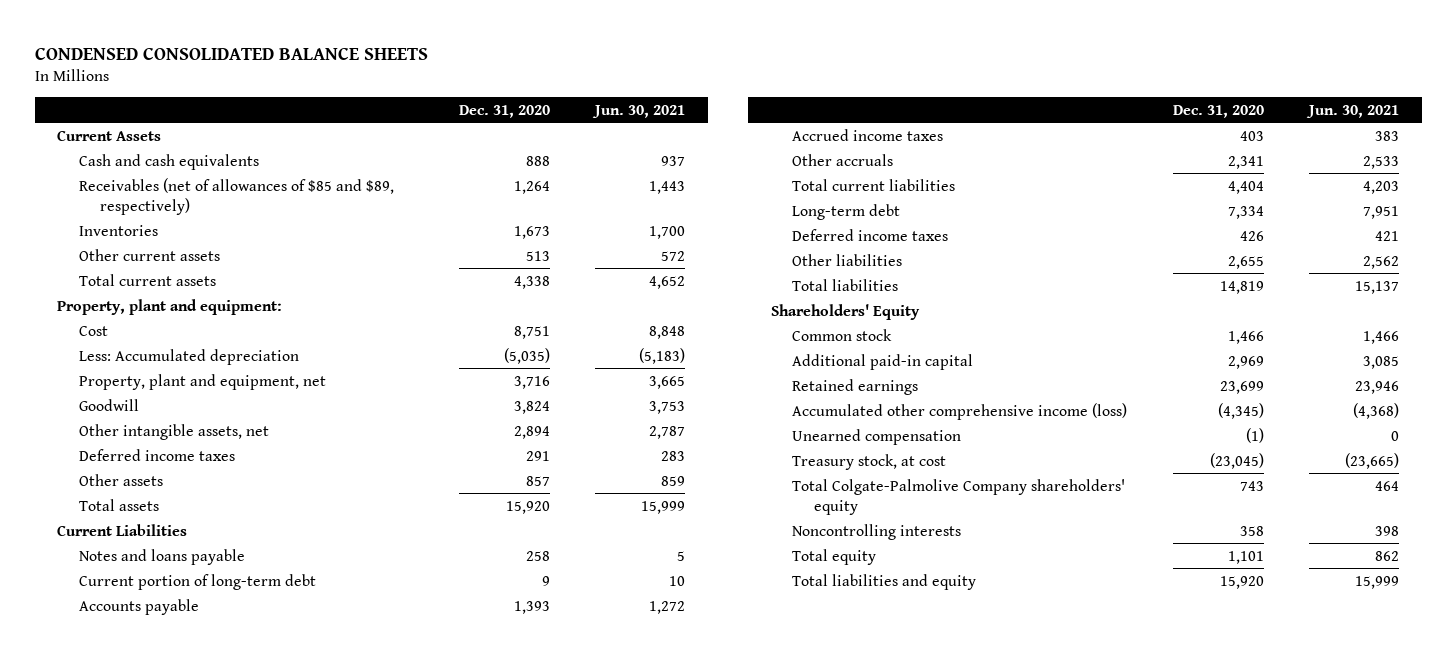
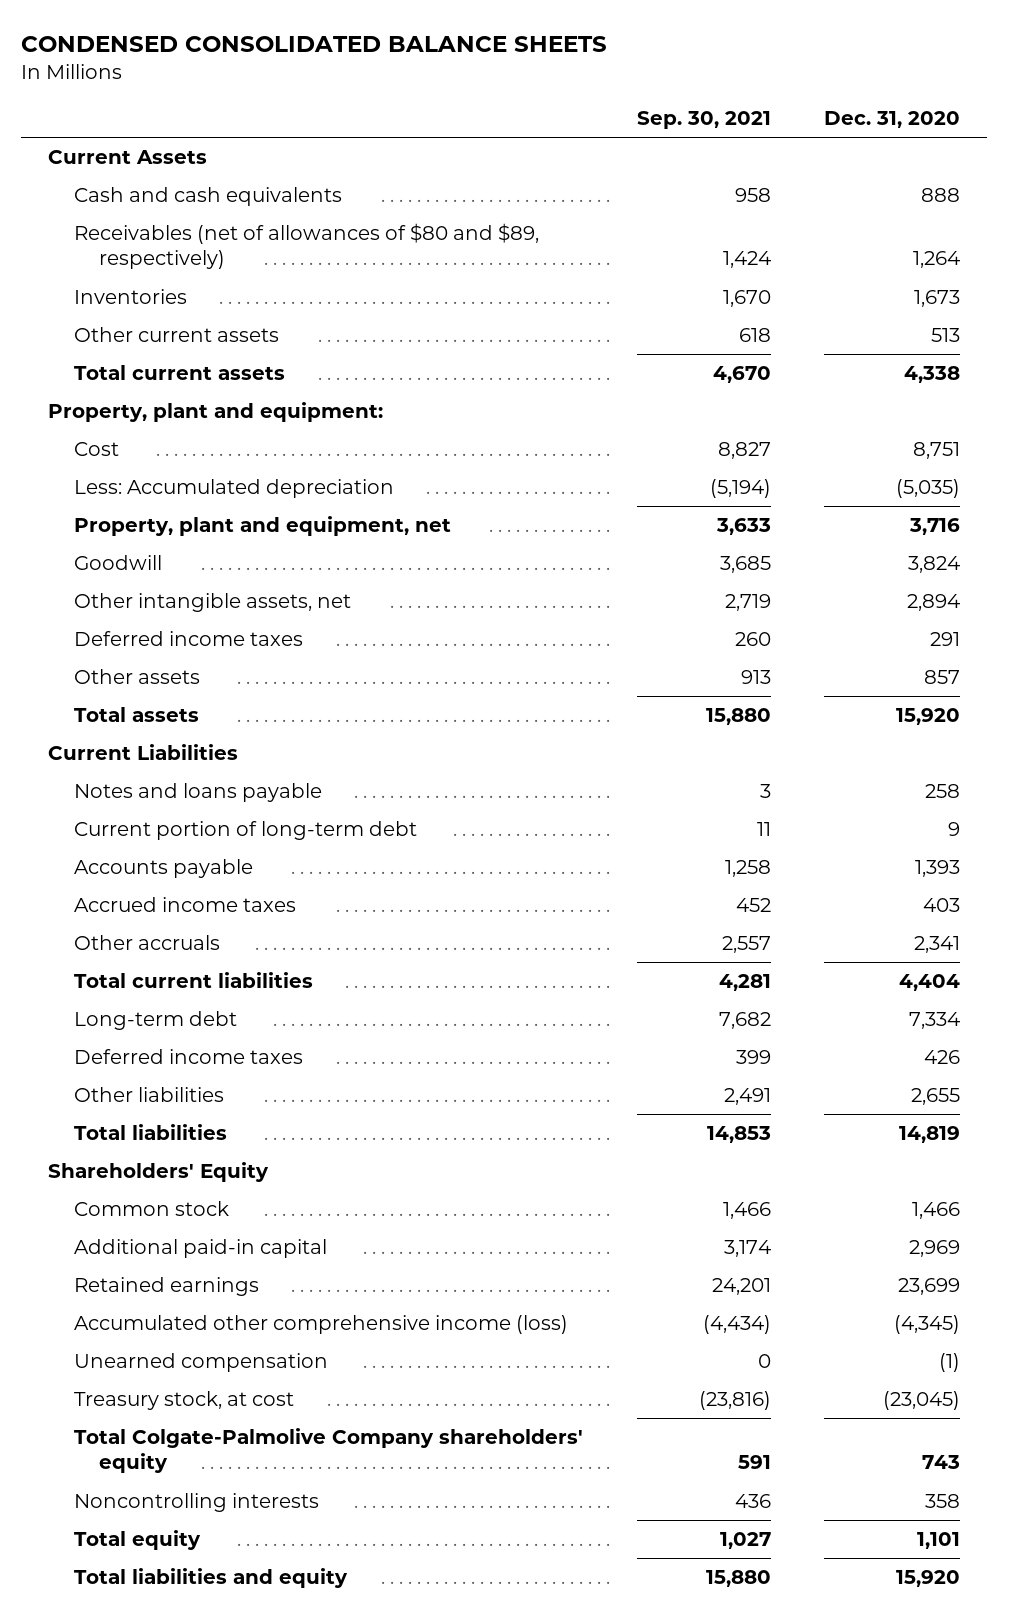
[592,104,686,118] Jun. 30, 2021 -> none
none -> [636,110,771,129] Sep. 30, 2021
[78,177,394,215] Receivables (net of allowances of $85 and $89, respectively) -> [73,222,539,270] Receivables (net of allowances of $80 and $89, respectively)

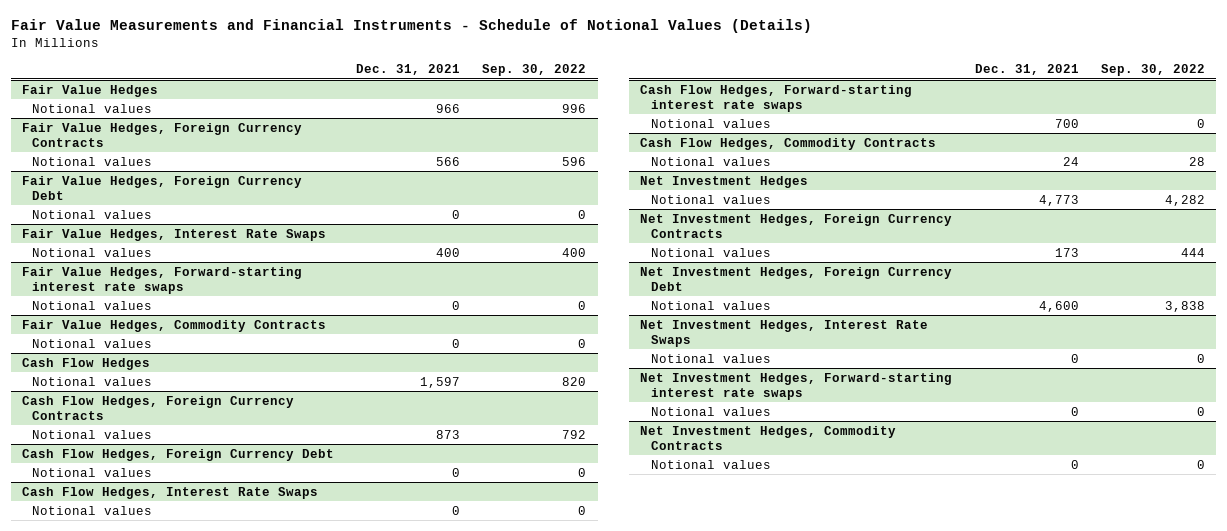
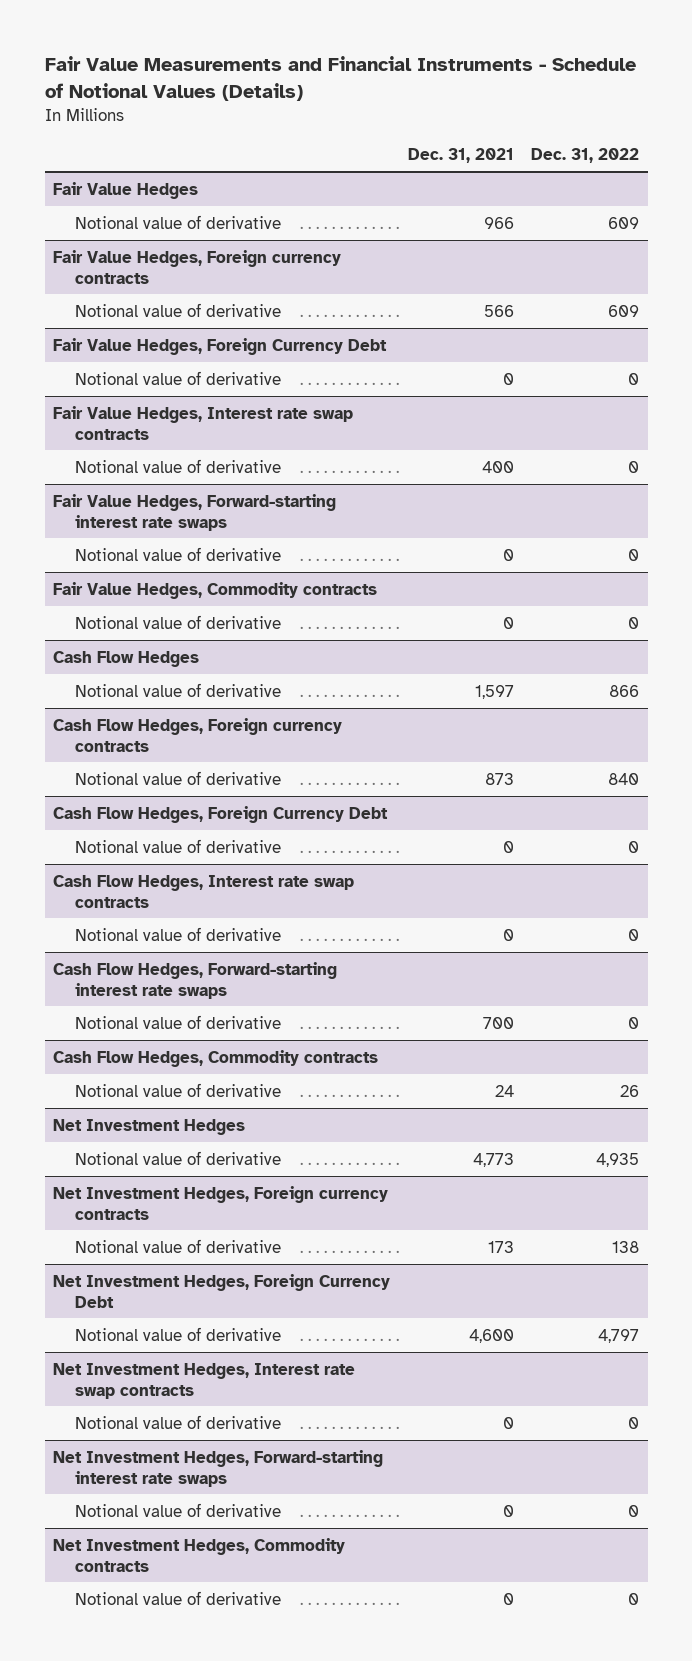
[482,64,587,77] Sep. 30, 2022 -> none
none -> [530,148,639,164] Dec. 31, 2022
[32,103,153,113] Notional values -> [74,214,281,229] Notional value of derivative
[21,122,302,147] Fair Value Hedges, Foreign Currency Contracts -> [53,249,342,284] Fair Value Hedges, Foreign currency contracts
[32,156,153,166] Notional values -> [74,302,281,317] Notional value of derivative
[32,209,153,219] Notional values -> [74,370,281,385] Notional value of derivative
[21,228,326,241] Fair Value Hedges, Interest Rate Swaps -> [53,405,354,440] Fair Value Hedges, Interest rate swap contracts
[32,247,153,257] Notional values -> [74,458,281,473] Notional value of derivative
[32,300,153,310] Notional values -> [74,546,281,561] Notional value of derivative
[21,319,326,332] Fair Value Hedges, Commodity Contracts -> [53,581,378,599] Fair Value Hedges, Commodity contracts
[32,338,153,348] Notional values -> [74,614,281,629] Notional value of derivative
[32,376,153,386] Notional values -> [74,682,281,697] Notional value of derivative
[21,395,294,420] Cash Flow Hedges, Foreign Currency Contracts -> [53,717,343,752] Cash Flow Hedges, Foreign currency contracts
[32,429,153,439] Notional values -> [74,770,281,785] Notional value of derivative
[32,467,153,477] Notional values -> [74,838,281,853] Notional value of derivative
[21,486,318,499] Cash Flow Hedges, Interest Rate Swaps -> [53,874,355,908] Cash Flow Hedges, Interest rate swap contracts
[32,505,153,515] Notional values -> [74,926,281,941] Notional value of derivative
[650,118,771,128] Notional values -> [74,1014,281,1029] Notional value of derivative
[640,137,937,150] Cash Flow Hedges, Commodity Contracts -> [53,1049,379,1067] Cash Flow Hedges, Commodity contracts
[650,156,771,166] Notional values -> [74,1082,281,1097] Notional value of derivative
[650,194,771,204] Notional values -> [74,1150,281,1165] Notional value of derivative
[640,213,953,238] Net Investment Hedges, Foreign Currency Contracts -> [53,1185,389,1220] Net Investment Hedges, Foreign currency contracts
[650,247,771,257] Notional values -> [74,1238,281,1253] Notional value of derivative
[650,300,771,310] Notional values -> [74,1326,281,1341] Notional value of derivative
[640,319,929,347] Net Investment Hedges, Interest Rate Swaps -> [53,1362,356,1399] Net Investment Hedges, Interest rate swap contracts
[650,353,771,363] Notional values -> [74,1414,281,1429] Notional value of derivative
[650,406,771,416] Notional values -> [74,1502,281,1517] Notional value of derivative
[640,425,897,450] Net Investment Hedges, Commodity Contracts -> [53,1537,346,1572] Net Investment Hedges, Commodity contracts
[650,459,771,469] Notional values -> [74,1590,281,1605] Notional value of derivative

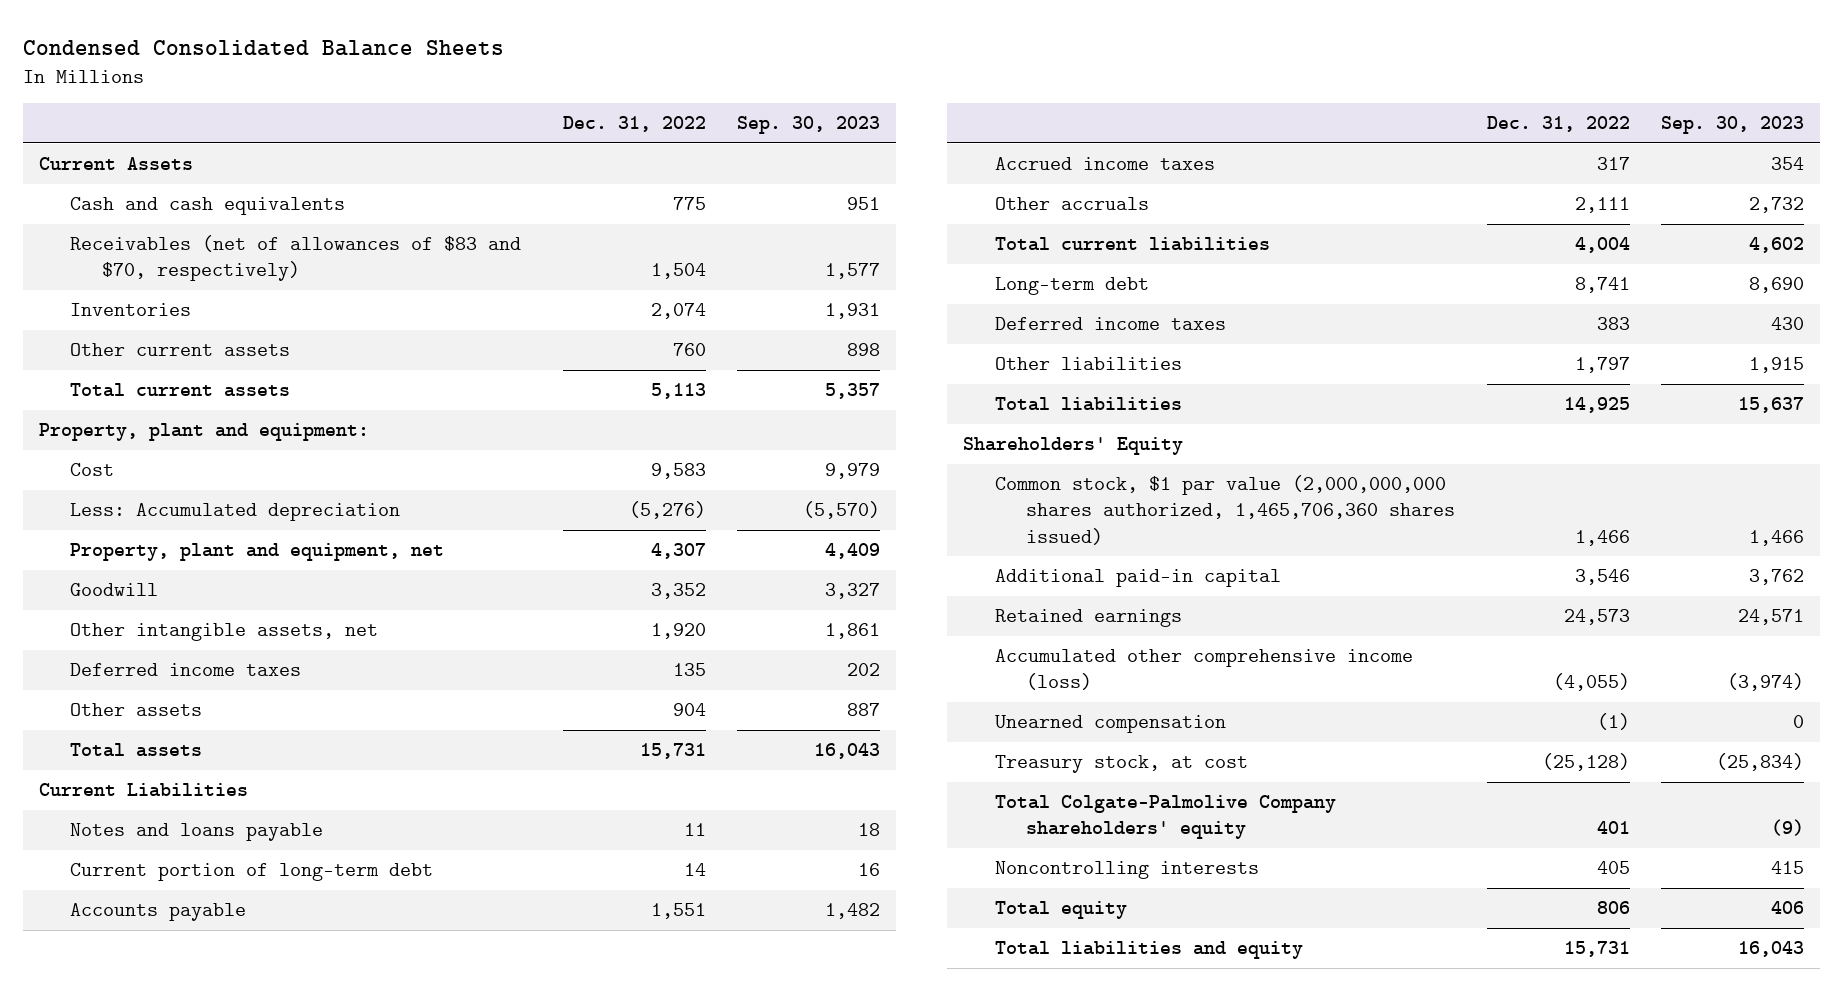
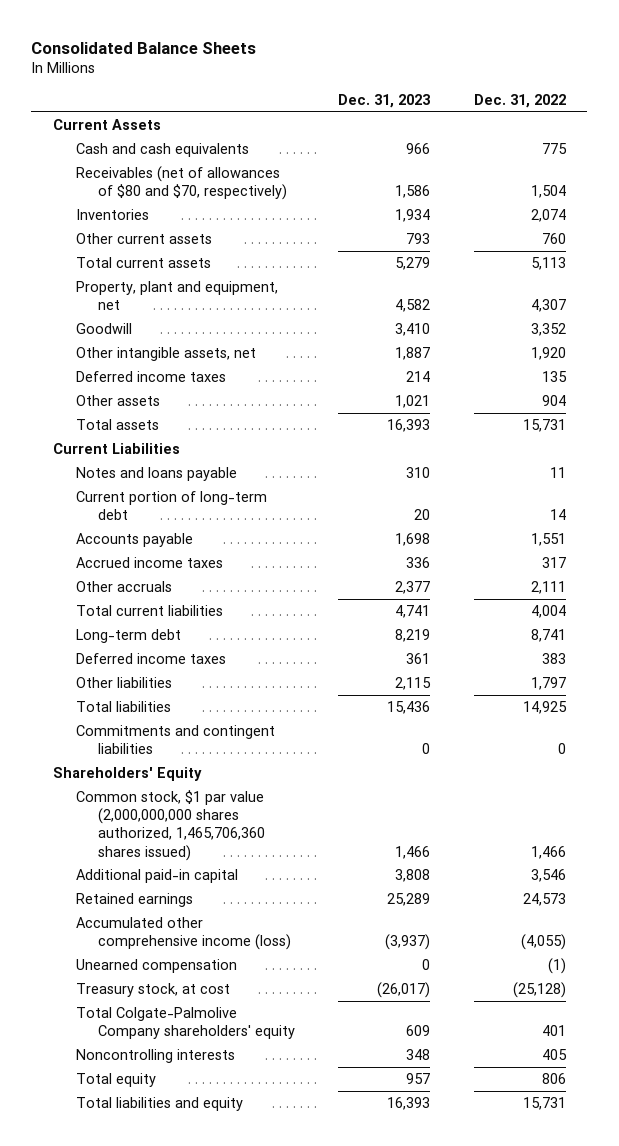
[22,39,504,56] Condensed Consolidated Balance Sheets -> [31,41,257,54] Consolidated Balance Sheets
[736,116,880,135] Sep. 30, 2023 -> none
none -> [338,94,431,109] Dec. 31, 2023
[70,235,522,282] Receivables (net of allowances of $83 and $70, respectively) -> [75,166,288,201] Receivables (net of allowances of $80 and $70, respectively)
[38,423,369,442] Property, plant and equipment: -> none
[70,463,115,477] Cost -> none
[70,503,401,522] Less: Accumulated depreciation -> none
none -> [75,725,275,755] Commitments and contingent liabilities

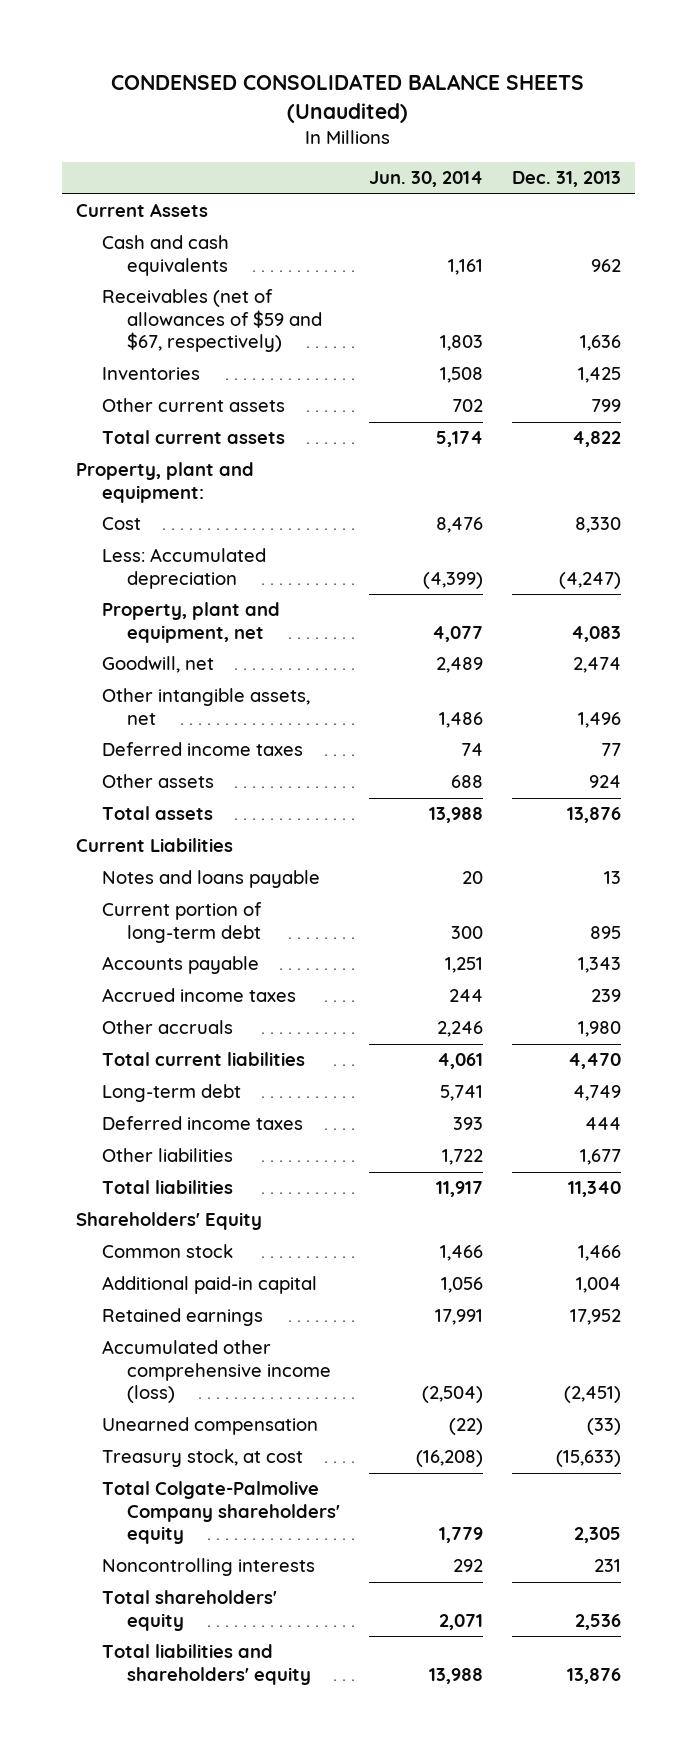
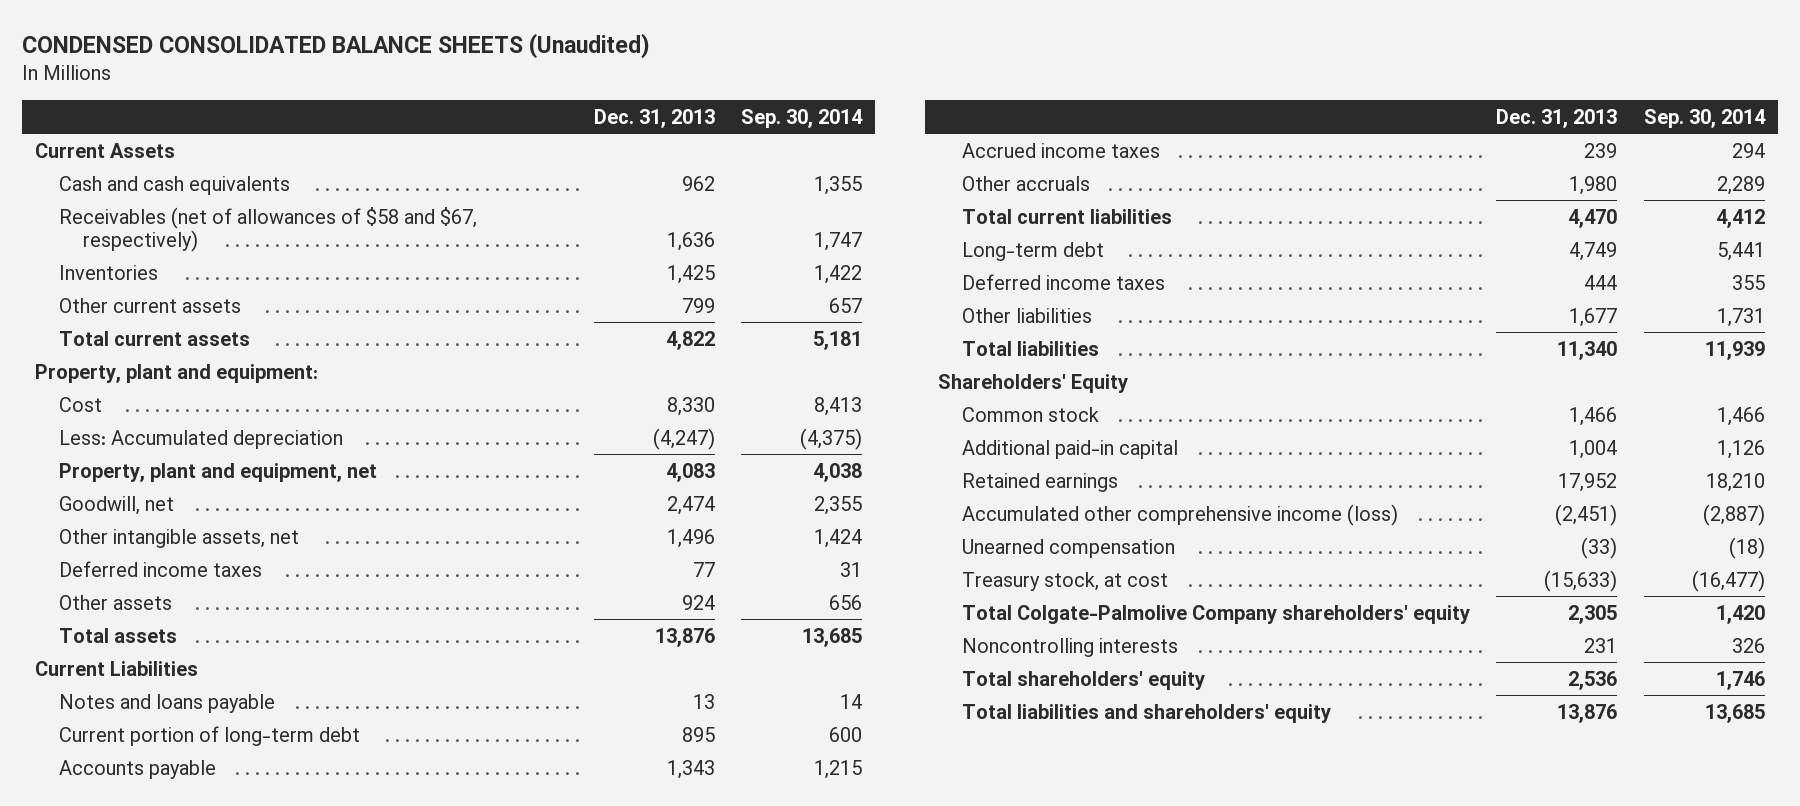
[369,171,484,188] Jun. 30, 2014 -> none
none -> [740,108,863,128] Sep. 30, 2014
[101,289,323,353] Receivables (net of allowances of $59 and $67, respectively) -> [59,206,478,252] Receivables (net of allowances of $58 and $67, respectively)

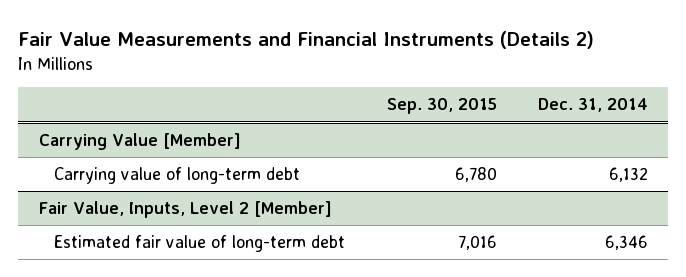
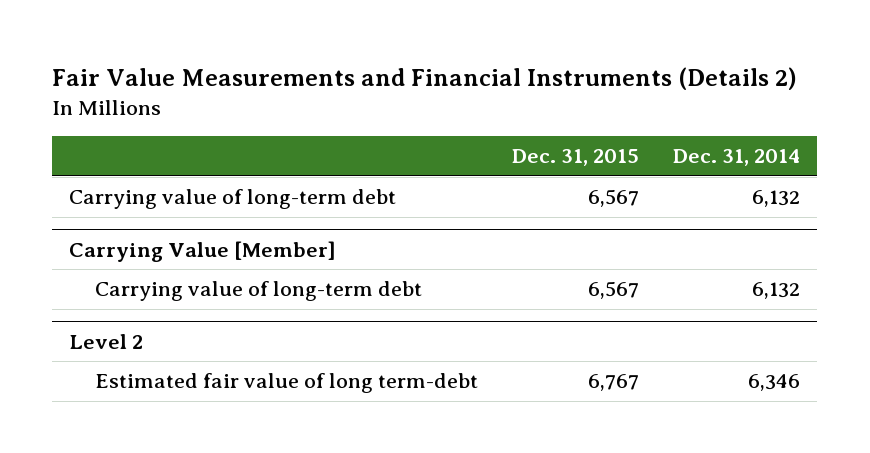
[386,98,497,115] Sep. 30, 2015 -> none
none -> [512,149,640,167] Dec. 31, 2015
none -> [69,189,397,210] Carrying value of long-term debt
[38,201,332,219] Fair Value, Inputs, Level 2 [Member] -> [69,333,144,349] Level 2
[54,235,346,253] Estimated fair value of long-term debt -> [95,373,479,394] Estimated fair value of long term-debt

